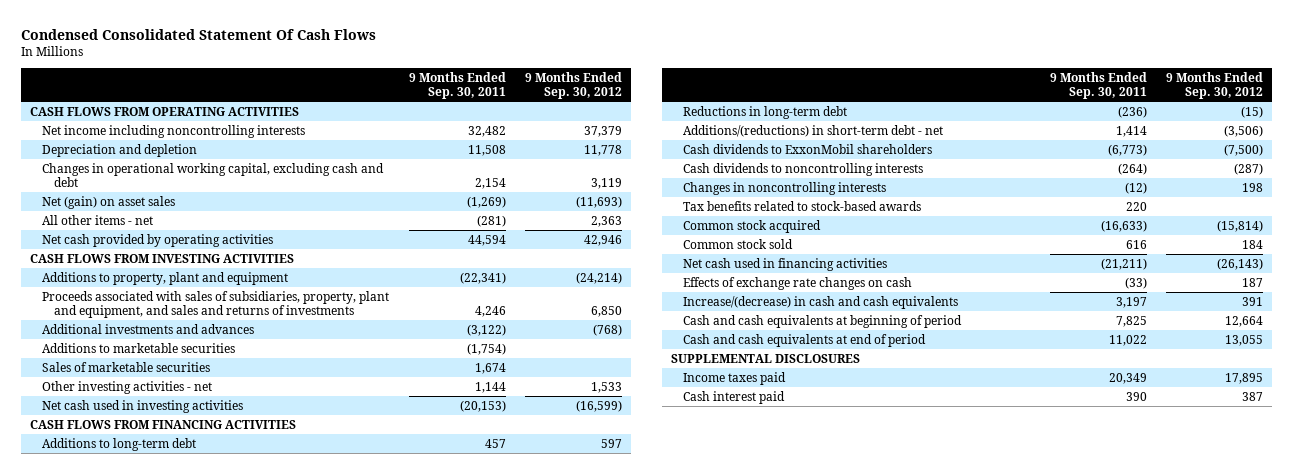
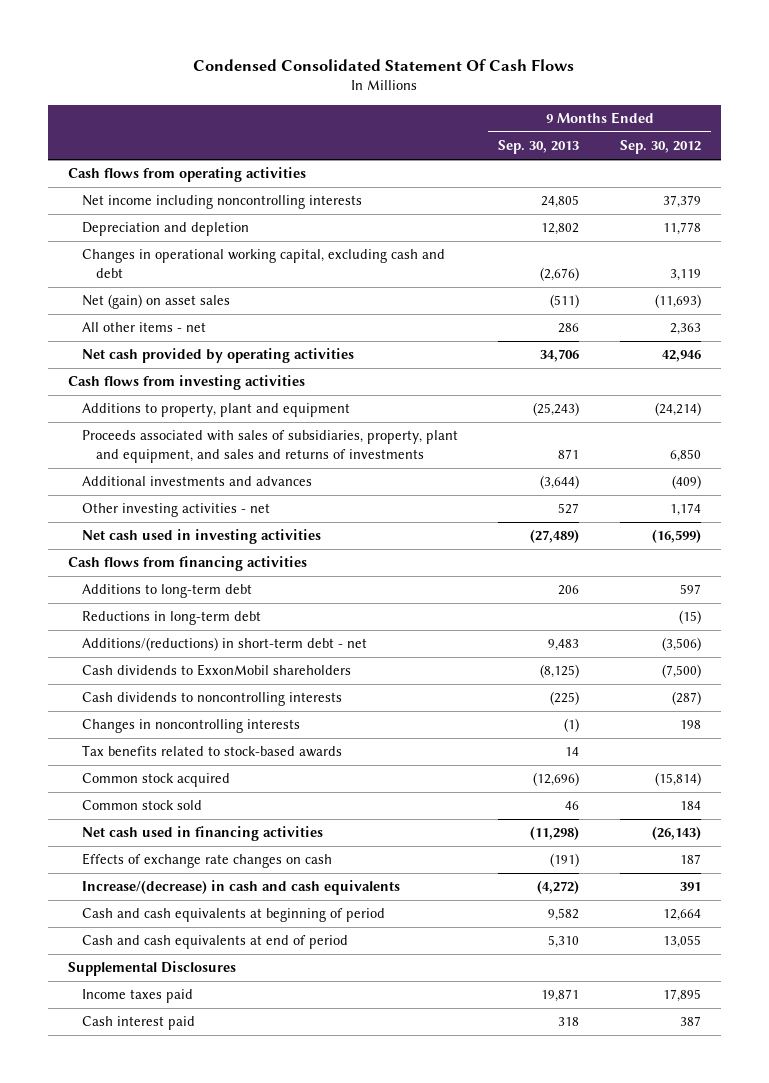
[408,72,506,100] 9 Months Ended Sep. 30, 2011 -> none
none -> [498,140,580,155] Sep. 30, 2013
[30,106,300,116] CASH FLOWS FROM OPERATING ACTIVITIES -> [68,167,307,183] Cash flows from operating activities
[30,253,295,263] CASH FLOWS FROM INVESTING ACTIVITIES -> [68,375,306,391] Cash flows from investing activities
[42,342,236,353] Additions to marketable securities -> none
[42,361,211,372] Sales of marketable securities -> none
[592,323,622,336] (768) -> [671,475,701,490] (409)
[590,381,622,393] 1,533 -> [669,503,701,517] 1,174
[30,419,297,429] CASH FLOWS FROM FINANCING ACTIVITIES -> [68,556,308,572] Cash flows from financing activities
[671,353,861,363] SUPPLEMENTAL DISCLOSURES -> [68,961,237,977] Supplemental Disclosures

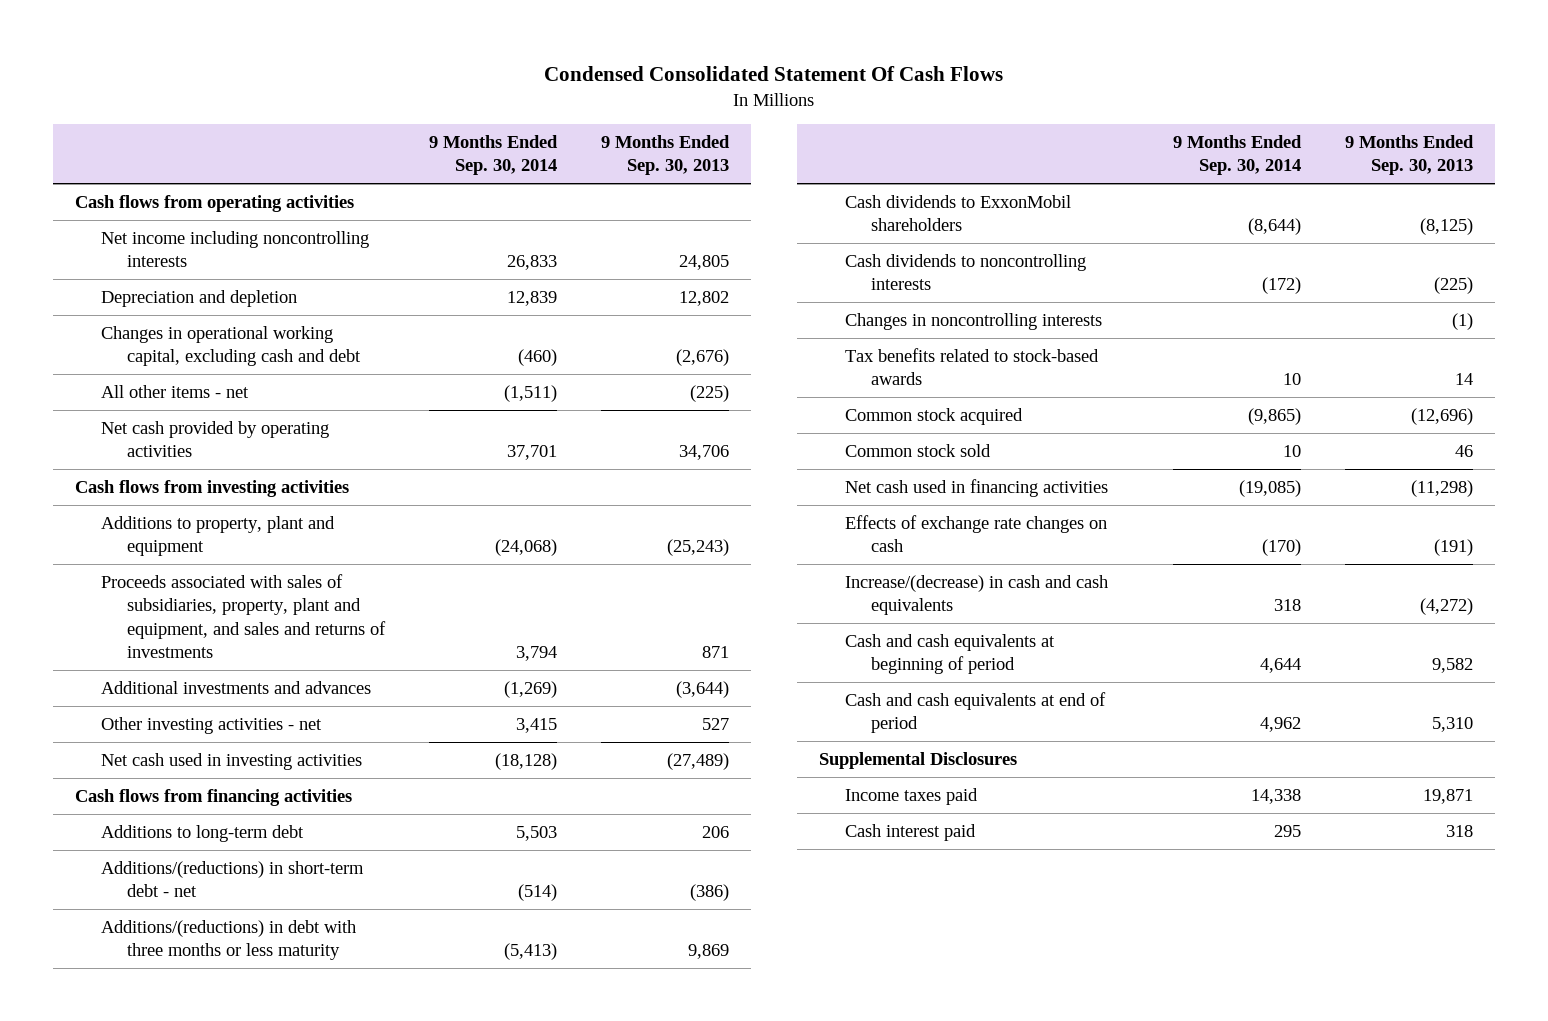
[619,140,701,155] Sep. 30, 2012 -> none
none -> [428,134,558,176] 9 Months Ended Sep. 30, 2014
[82,294,231,310] Net (gain) on asset sales -> none
[558,323,580,334] 286 -> [689,384,729,402] (225)
[82,611,262,626] Reductions in long-term debt -> none
[548,639,580,652] 9,483 -> [689,884,729,902] (386)
none -> [100,919,356,961] Additions/(reductions) in debt with three months or less maturity

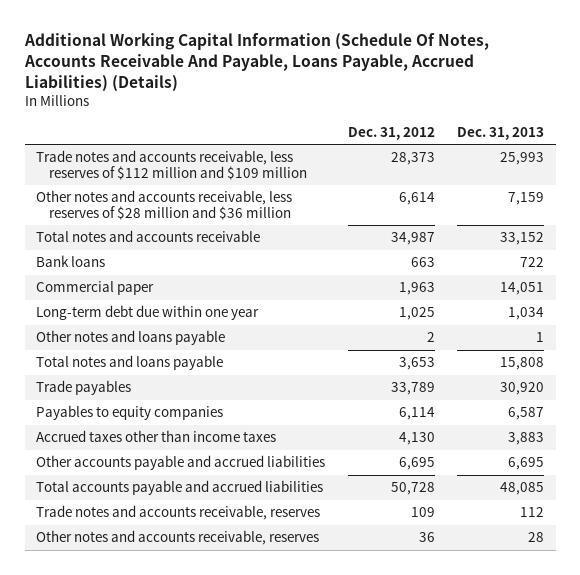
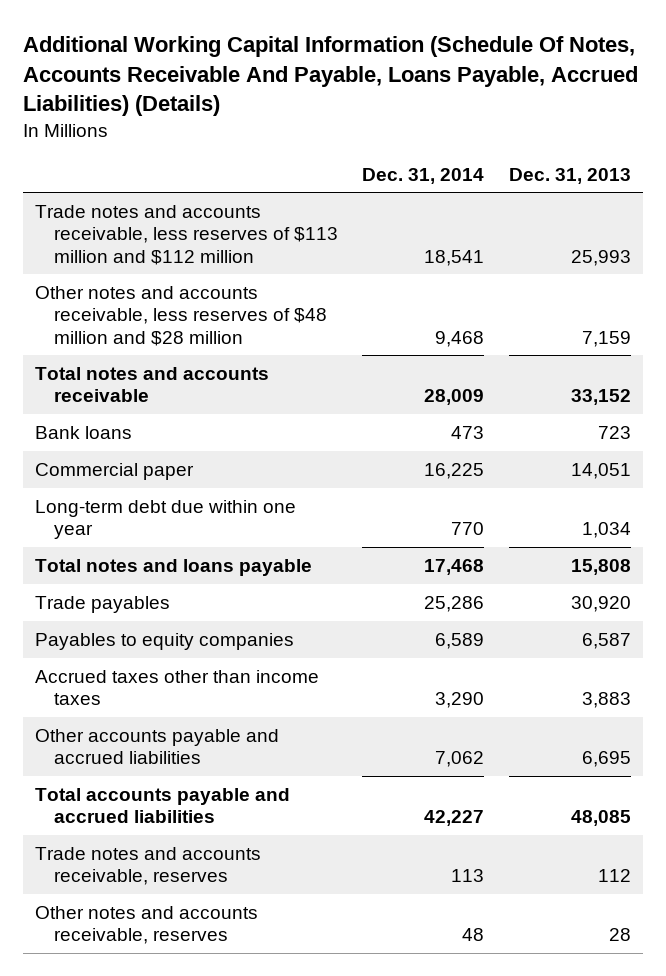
[347,127,435,141] Dec. 31, 2012 -> none
none -> [362,167,485,184] Dec. 31, 2014
[36,150,307,180] Trade notes and accounts receivable, less reserves of $112 million and $109 million -> [35,204,338,265] Trade notes and accounts receivable, less reserves of $113 million and $112 million
[36,190,293,220] Other notes and accounts receivable, less reserves of $28 million and $36 million -> [35,285,327,346] Other notes and accounts receivable, less reserves of $48 million and $28 million
[520,257,545,268] 722 -> [597,425,631,439] 723
[36,330,226,346] Other notes and loans payable -> none

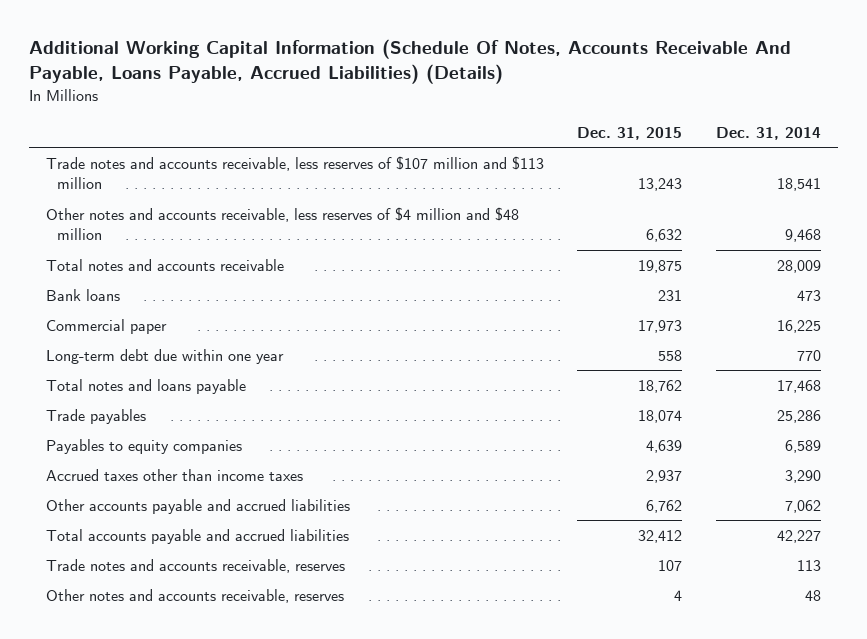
[508,167,631,184] Dec. 31, 2013 -> none
none -> [577,126,683,140] Dec. 31, 2015
[35,204,338,265] Trade notes and accounts receivable, less reserves of $113 million and $112 million -> [46,155,545,190] Trade notes and accounts receivable, less reserves of $107 million and $113 million
[35,285,327,346] Other notes and accounts receivable, less reserves of $48 million and $28 million -> [46,206,520,241] Other notes and accounts receivable, less reserves of $4 million and $48 million

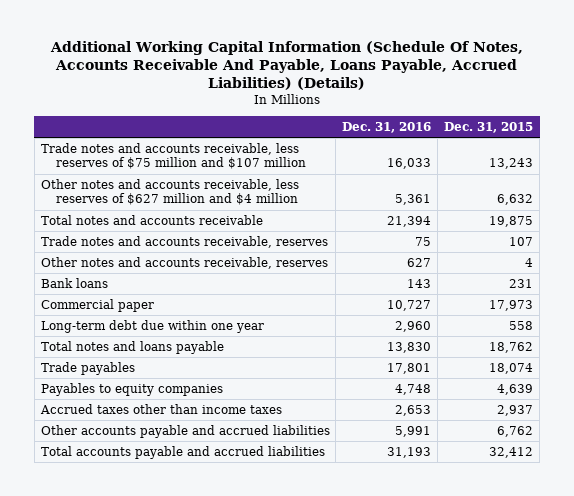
[715,126,821,140] Dec. 31, 2014 -> none
none -> [342,121,432,133] Dec. 31, 2016
[46,155,545,190] Trade notes and accounts receivable, less reserves of $107 million and $113 million -> [40,142,306,170] Trade notes and accounts receivable, less reserves of $75 million and $107 million
[46,206,520,241] Other notes and accounts receivable, less reserves of $4 million and $48 million -> [40,178,299,206] Other notes and accounts receivable, less reserves of $627 million and $4 million
[46,558,346,573] Trade notes and accounts receivable, reserves -> [40,235,328,248] Trade notes and accounts receivable, reserves
[46,588,345,603] Other notes and accounts receivable, reserves -> [40,256,328,269] Other notes and accounts receivable, reserves

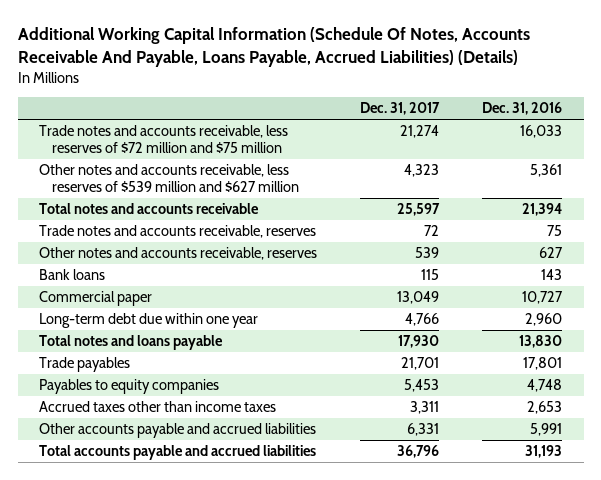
[444,121,534,133] Dec. 31, 2015 -> none
none -> [360,102,441,116] Dec. 31, 2017
[40,142,306,170] Trade notes and accounts receivable, less reserves of $75 million and $107 million -> [39,125,289,154] Trade notes and accounts receivable, less reserves of $72 million and $75 million
[40,178,299,206] Other notes and accounts receivable, less reserves of $627 million and $4 million -> [39,164,300,193] Other notes and accounts receivable, less reserves of $539 million and $627 million

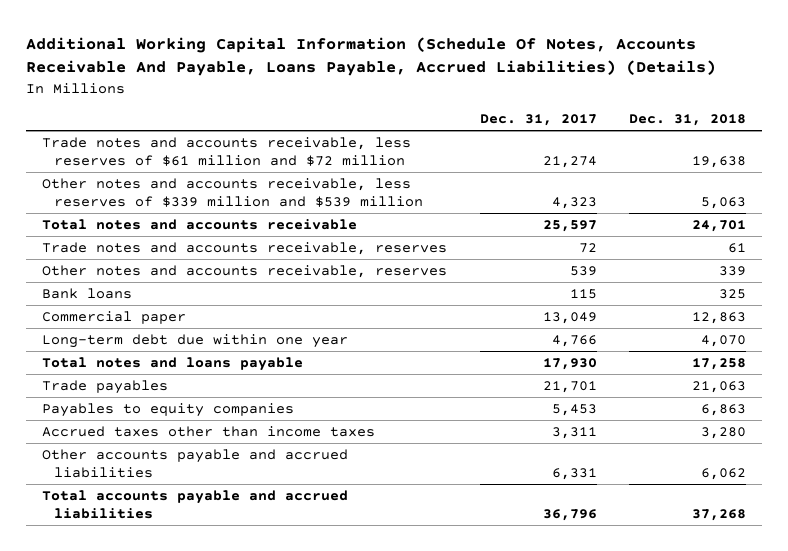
[482,102,563,116] Dec. 31, 2016 -> none
none -> [628,114,746,127] Dec. 31, 2018
[39,125,289,154] Trade notes and accounts receivable, less reserves of $72 million and $75 million -> [42,136,412,166] Trade notes and accounts receivable, less reserves of $61 million and $72 million
[39,164,300,193] Other notes and accounts receivable, less reserves of $539 million and $627 million -> [42,177,424,207] Other notes and accounts receivable, less reserves of $339 million and $539 million

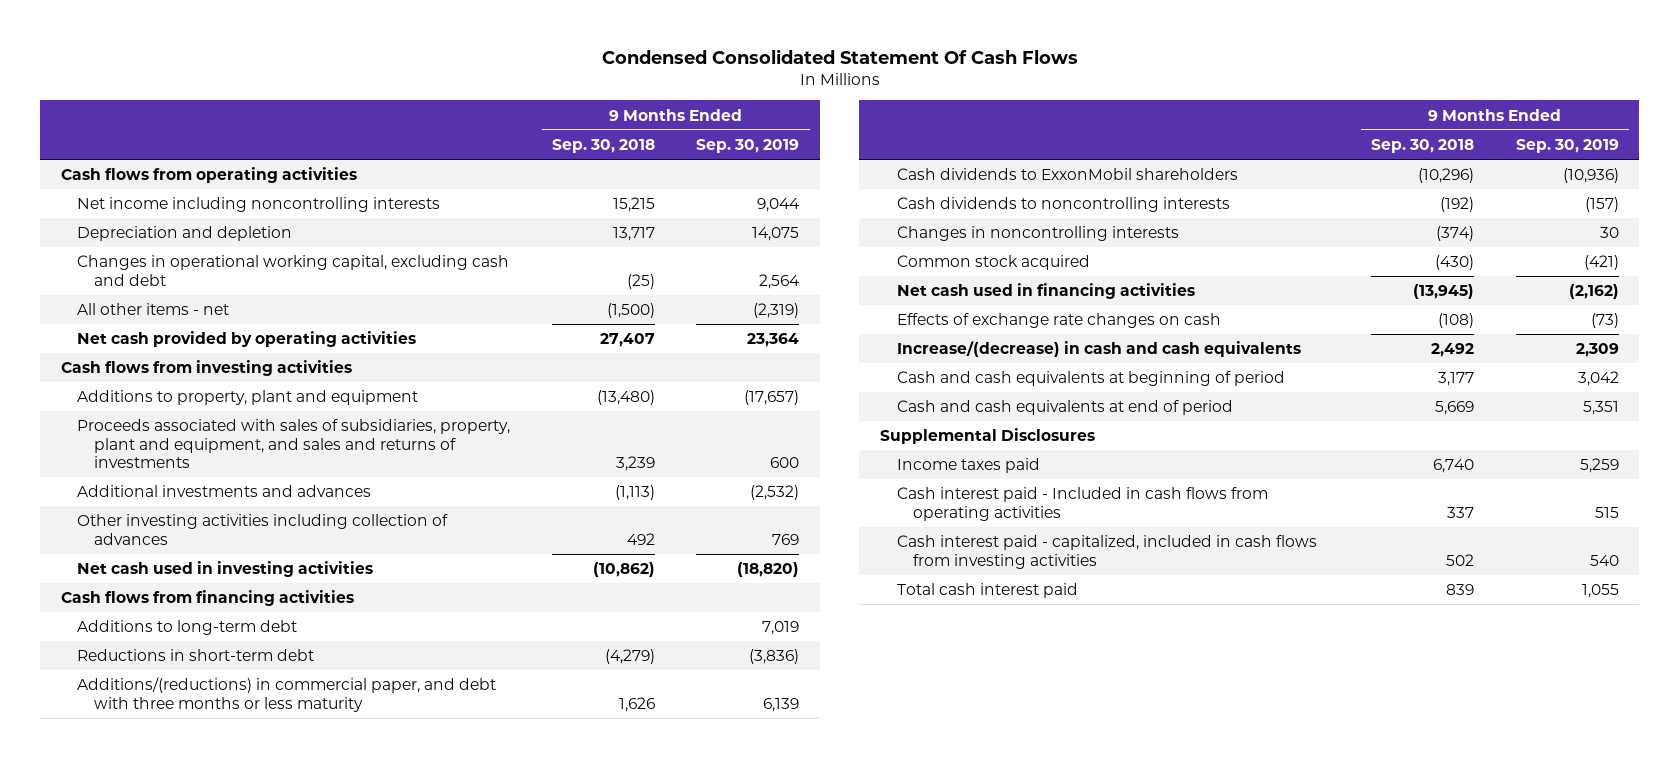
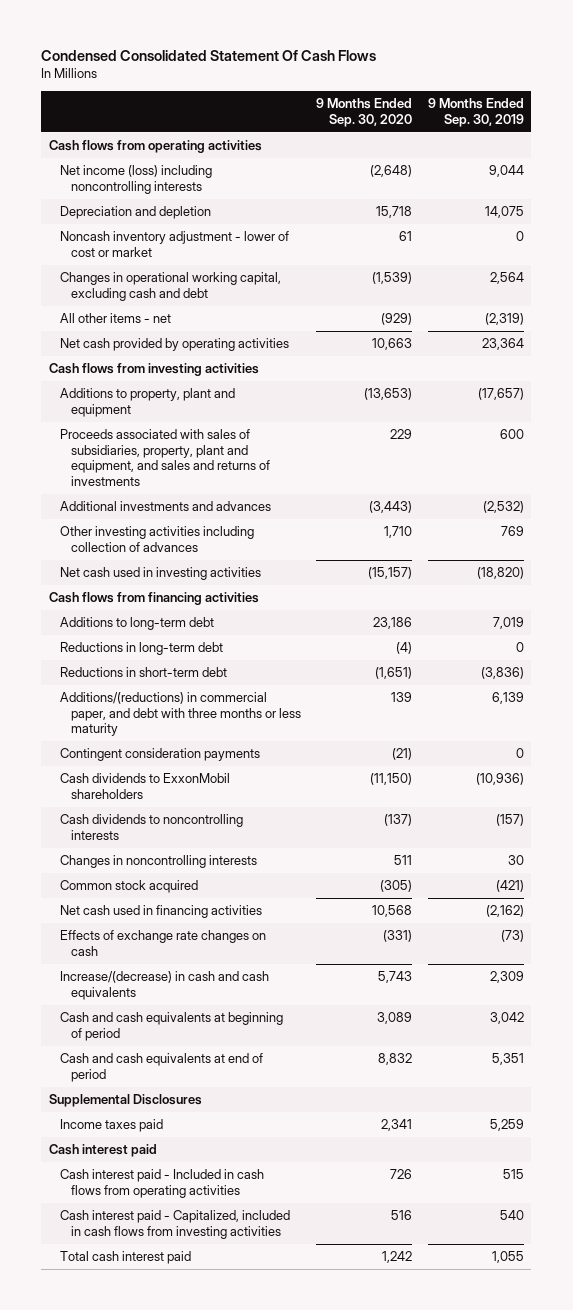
[551,138,655,153] Sep. 30, 2018 -> none
none -> [316,98,413,127] 9 Months Ended Sep. 30, 2020
[77,197,441,213] Net income including noncontrolling interests -> [59,165,212,194] Net income (loss) including noncontrolling interests
none -> [59,231,289,257] Noncash inventory adjustment - lower of cost or market
none -> [59,642,223,656] Reductions in long-term debt
none -> [59,748,260,762] Contingent consideration payments
none -> [48,1144,157,1158] Cash interest paid
[896,535,1317,569] Cash interest paid - capitalized, included in cash flows from investing activities -> [59,1210,290,1239] Cash interest paid - Capitalized, included in cash flows from investing activities

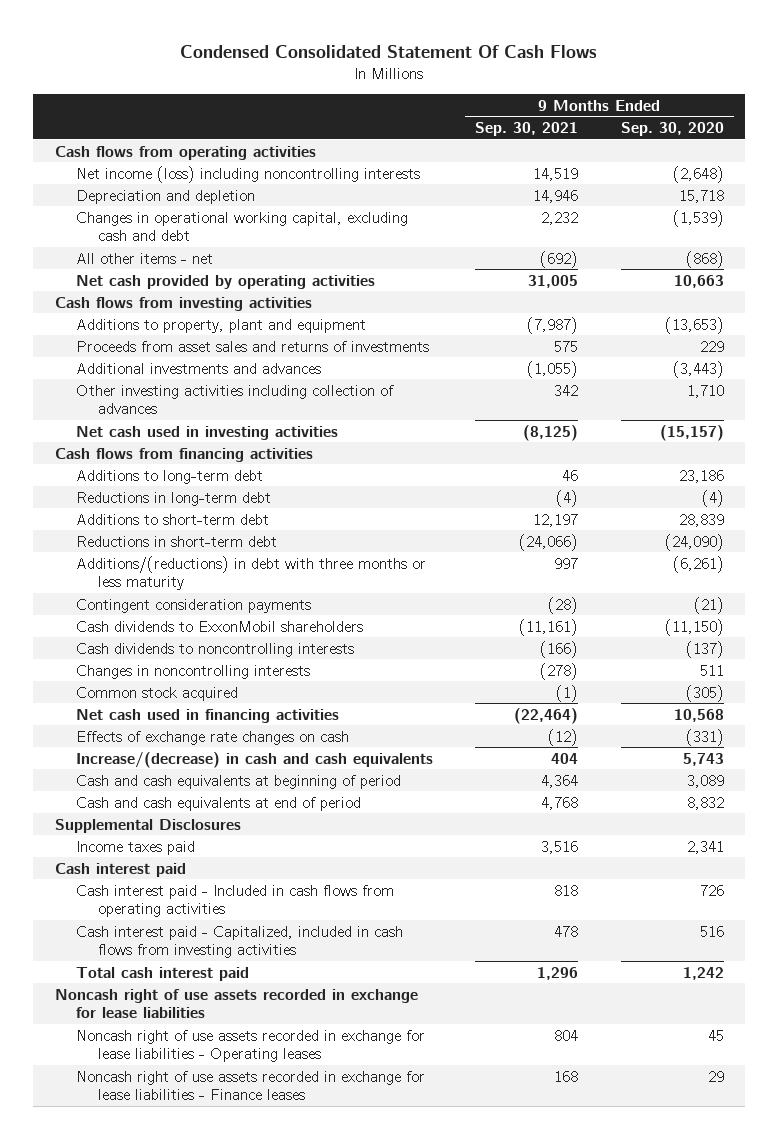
[427,98,524,127] 9 Months Ended Sep. 30, 2019 -> none
none -> [475,121,579,136] Sep. 30, 2021
[59,231,289,257] Noncash inventory adjustment - lower of cost or market -> none
[381,313,413,326] (929) -> [685,250,724,268] (868)
[59,429,270,486] Proceeds associated with sales of subsidiaries, property, plant and equipment, and sales and returns of investments -> [76,340,430,352] Proceeds from asset sales and returns of investments
none -> [76,513,270,525] Additions to short-term debt
[375,667,413,680] (1,651) -> [664,533,724,551] (24,090)
[59,692,301,737] Additions/(reductions) in commercial paper, and debt with three months or less maturity -> [76,555,427,590] Additions/(reductions) in debt with three months or less maturity
[391,692,413,703] 139 -> [672,555,724,573] (6,261)
none -> [54,988,418,1018] Noncash right of use assets recorded in exchange for lease liabilities
none -> [76,1029,426,1062] Noncash right of use assets recorded in exchange for lease liabilities - Operating leases
none -> [76,1070,426,1100] Noncash right of use assets recorded in exchange for lease liabilities - Finance leases

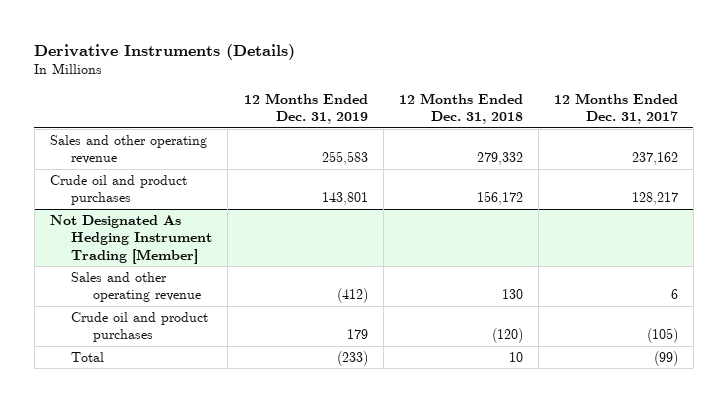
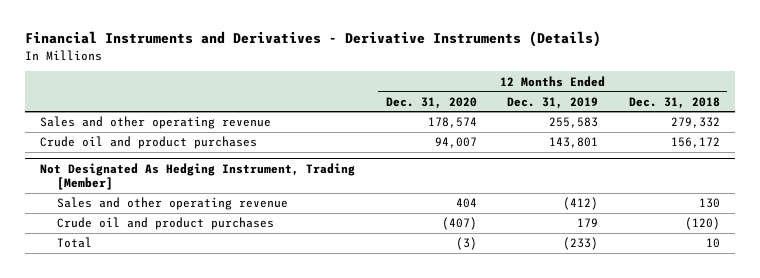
[34,43,296,60] Derivative Instruments (Details) -> [24,31,601,48] Financial Instruments and Derivatives - Derivative Instruments (Details)
[553,92,678,125] 12 Months Ended Dec. 31, 2017 -> none
none -> [385,96,477,109] Dec. 31, 2020
[49,214,213,264] Not Designated As Hedging Instrument Trading [Member] -> [40,163,356,191] Not Designated As Hedging Instrument, Trading [Member]

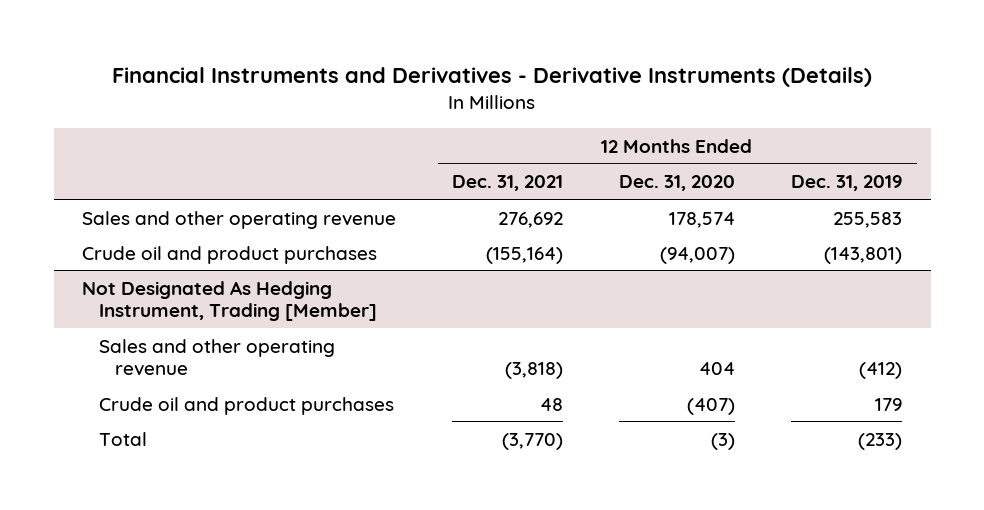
[628,96,720,109] Dec. 31, 2018 -> none
none -> [451,175,563,192] Dec. 31, 2021
[434,137,477,149] 94,007 -> [660,246,736,264] (94,007)
[549,137,599,149] 143,801 -> [824,246,903,264] (143,801)

